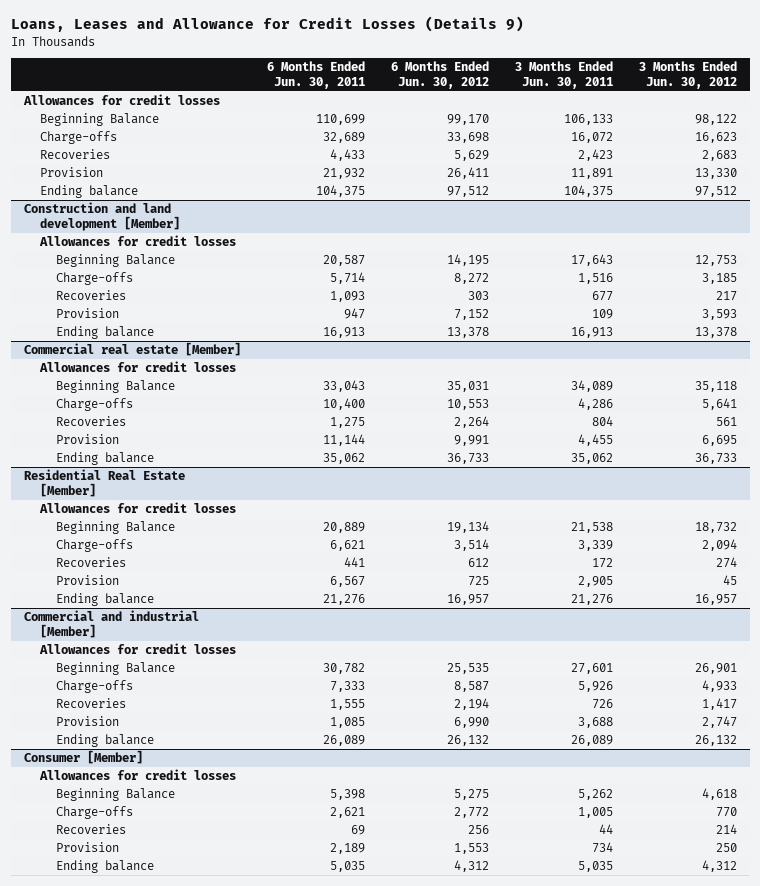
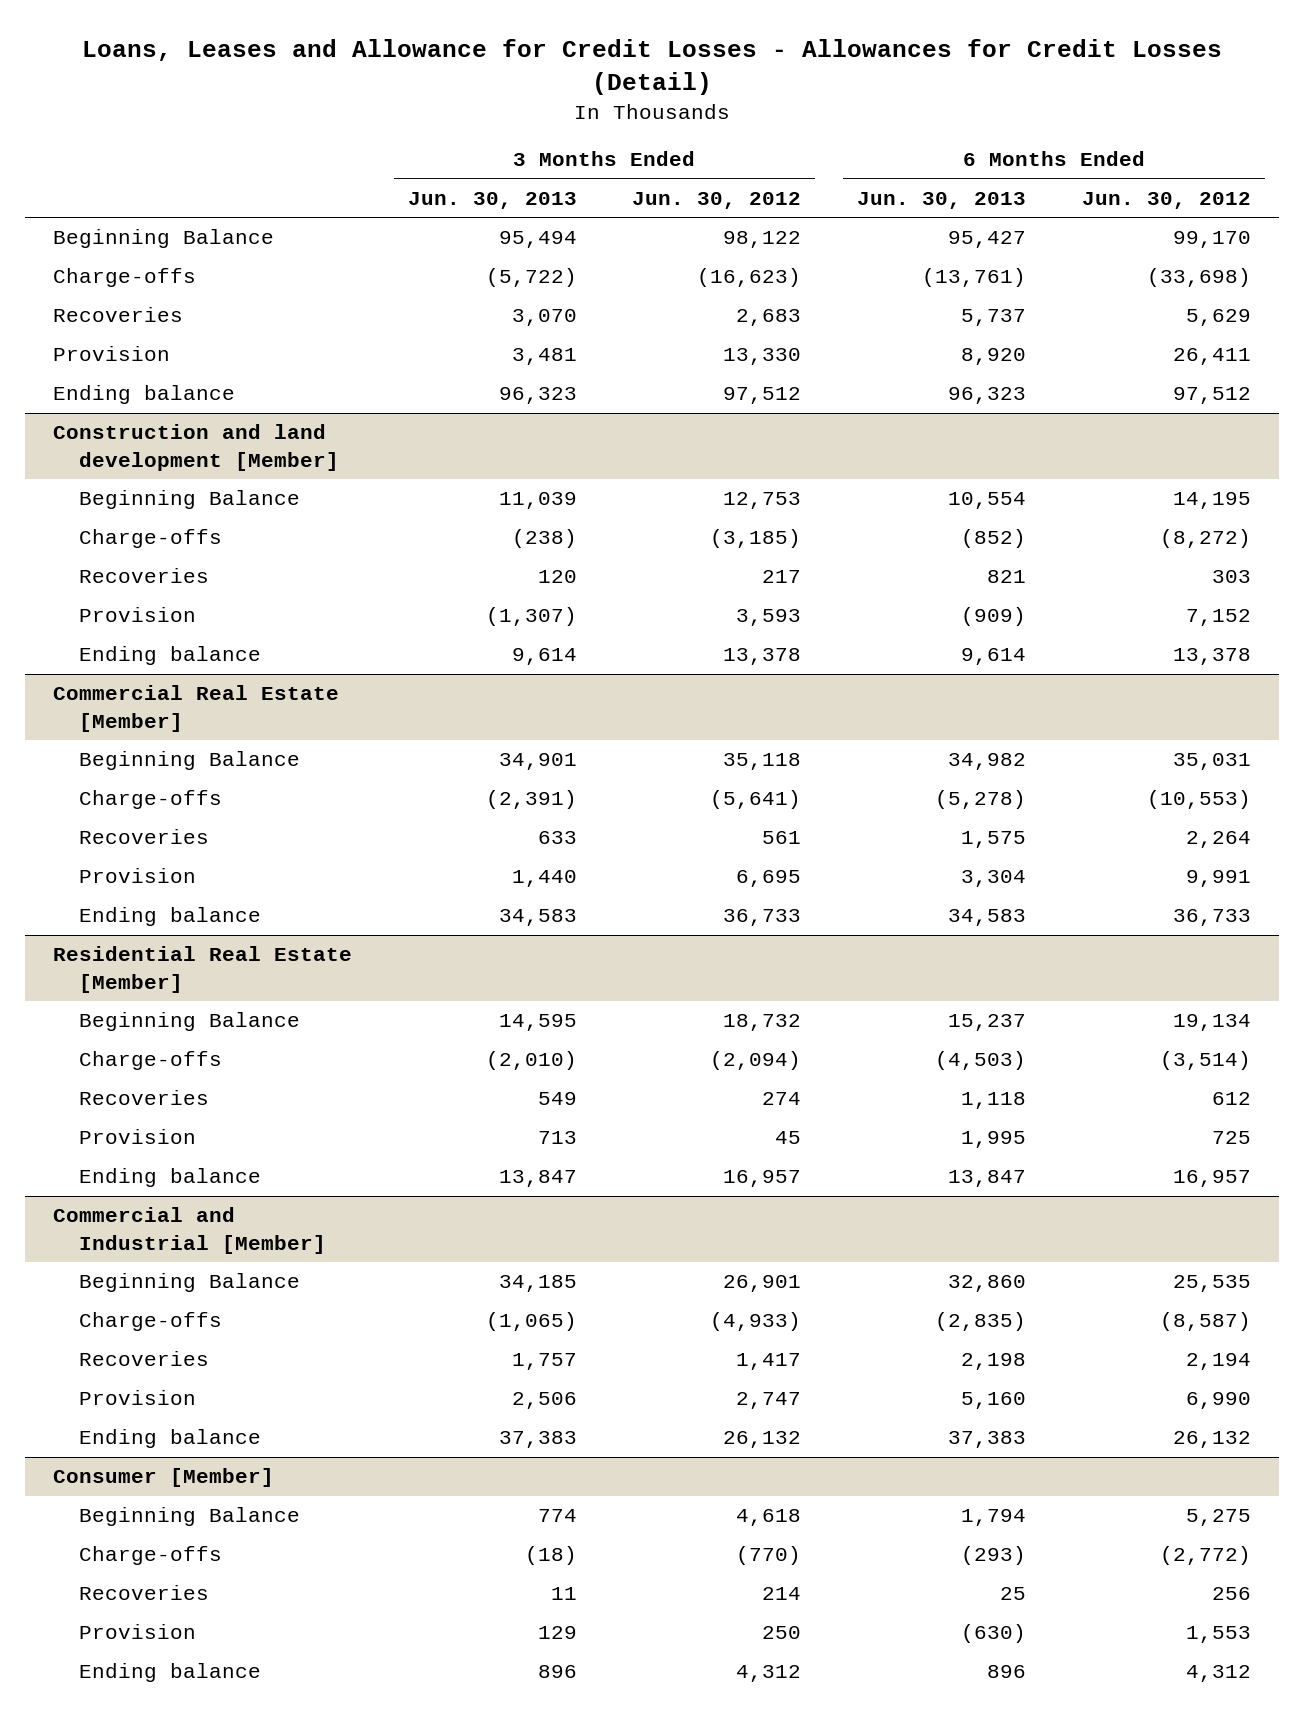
[10,16,524,33] Loans, Leases and Allowance for Credit Losses (Details 9) -> [81,39,1222,96] Loans, Leases and Allowance for Credit Losses - Allowances for Credit Losses (Detail)
[266,61,365,89] 6 Months Ended Jun. 30, 2011 -> none
[514,61,613,89] 3 Months Ended Jun. 30, 2011 -> none
none -> [407,191,577,209] Jun. 30, 2013
none -> [857,191,1027,209] Jun. 30, 2013
[22,94,220,106] Allowances for credit losses -> none
[446,132,489,144] 33,698 -> [1147,268,1252,288] (33,698)
[694,132,737,144] 16,623 -> [697,268,802,288] (16,623)
[38,235,236,247] Allowances for credit losses -> none
[453,273,489,285] 8,272 -> [1160,529,1252,549] (8,272)
[701,273,737,285] 3,185 -> [710,529,802,549] (3,185)
[38,361,236,373] Allowances for credit losses -> none
[23,342,241,357] Commercial real estate [Member] -> [52,685,339,732] Commercial Real Estate [Member]
[446,399,489,411] 10,553 -> [1147,790,1252,810] (10,553)
[701,398,737,411] 5,641 -> [710,790,802,810] (5,641)
[38,502,236,514] Allowances for credit losses -> none
[453,539,489,552] 3,514 -> [1160,1051,1252,1071] (3,514)
[701,539,737,552] 2,094 -> [710,1051,802,1071] (2,094)
[38,643,236,655] Allowances for credit losses -> none
[23,610,199,639] Commercial and industrial [Member] -> [52,1207,326,1254] Commercial and Industrial [Member]
[453,681,489,693] 8,587 -> [1160,1312,1252,1332] (8,587)
[701,680,737,693] 4,933 -> [710,1312,802,1332] (4,933)
[38,769,236,781] Allowances for credit losses -> none
[453,807,489,819] 2,772 -> [1160,1546,1252,1566] (2,772)
[715,807,737,818] 770 -> [736,1546,802,1566] (770)

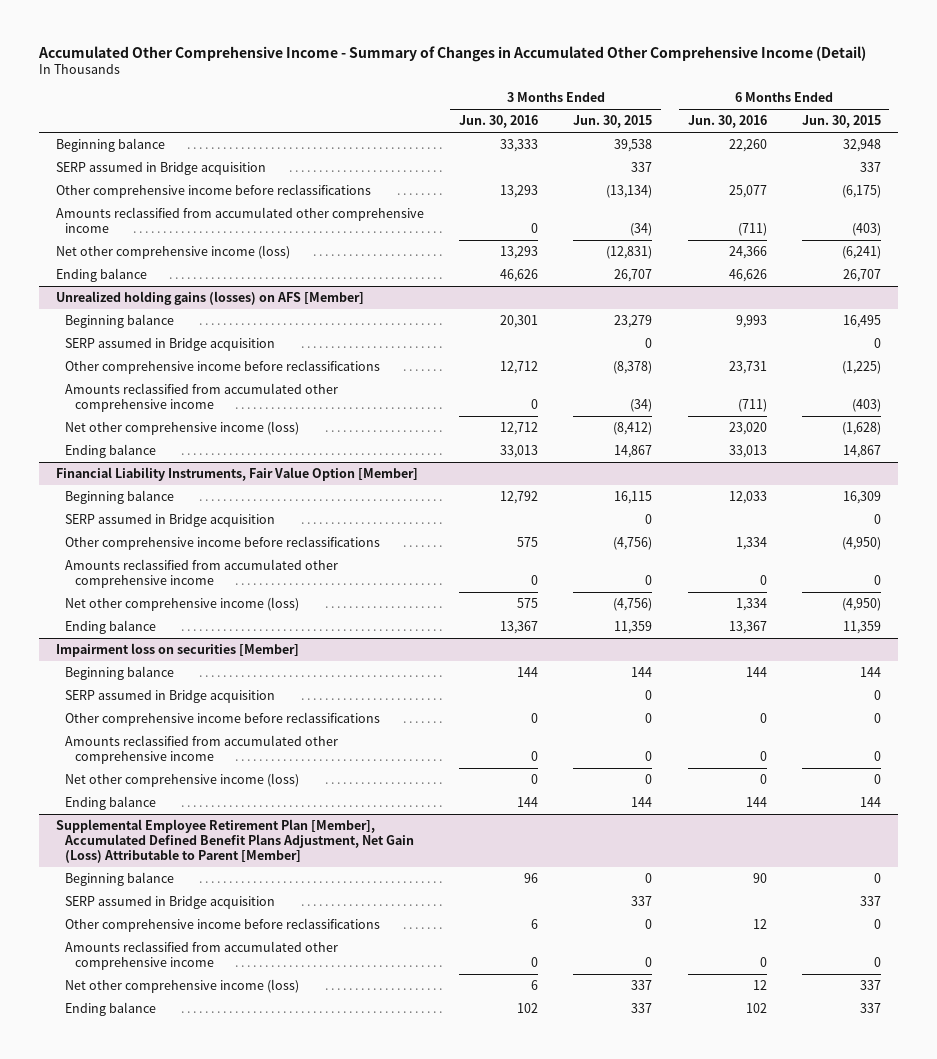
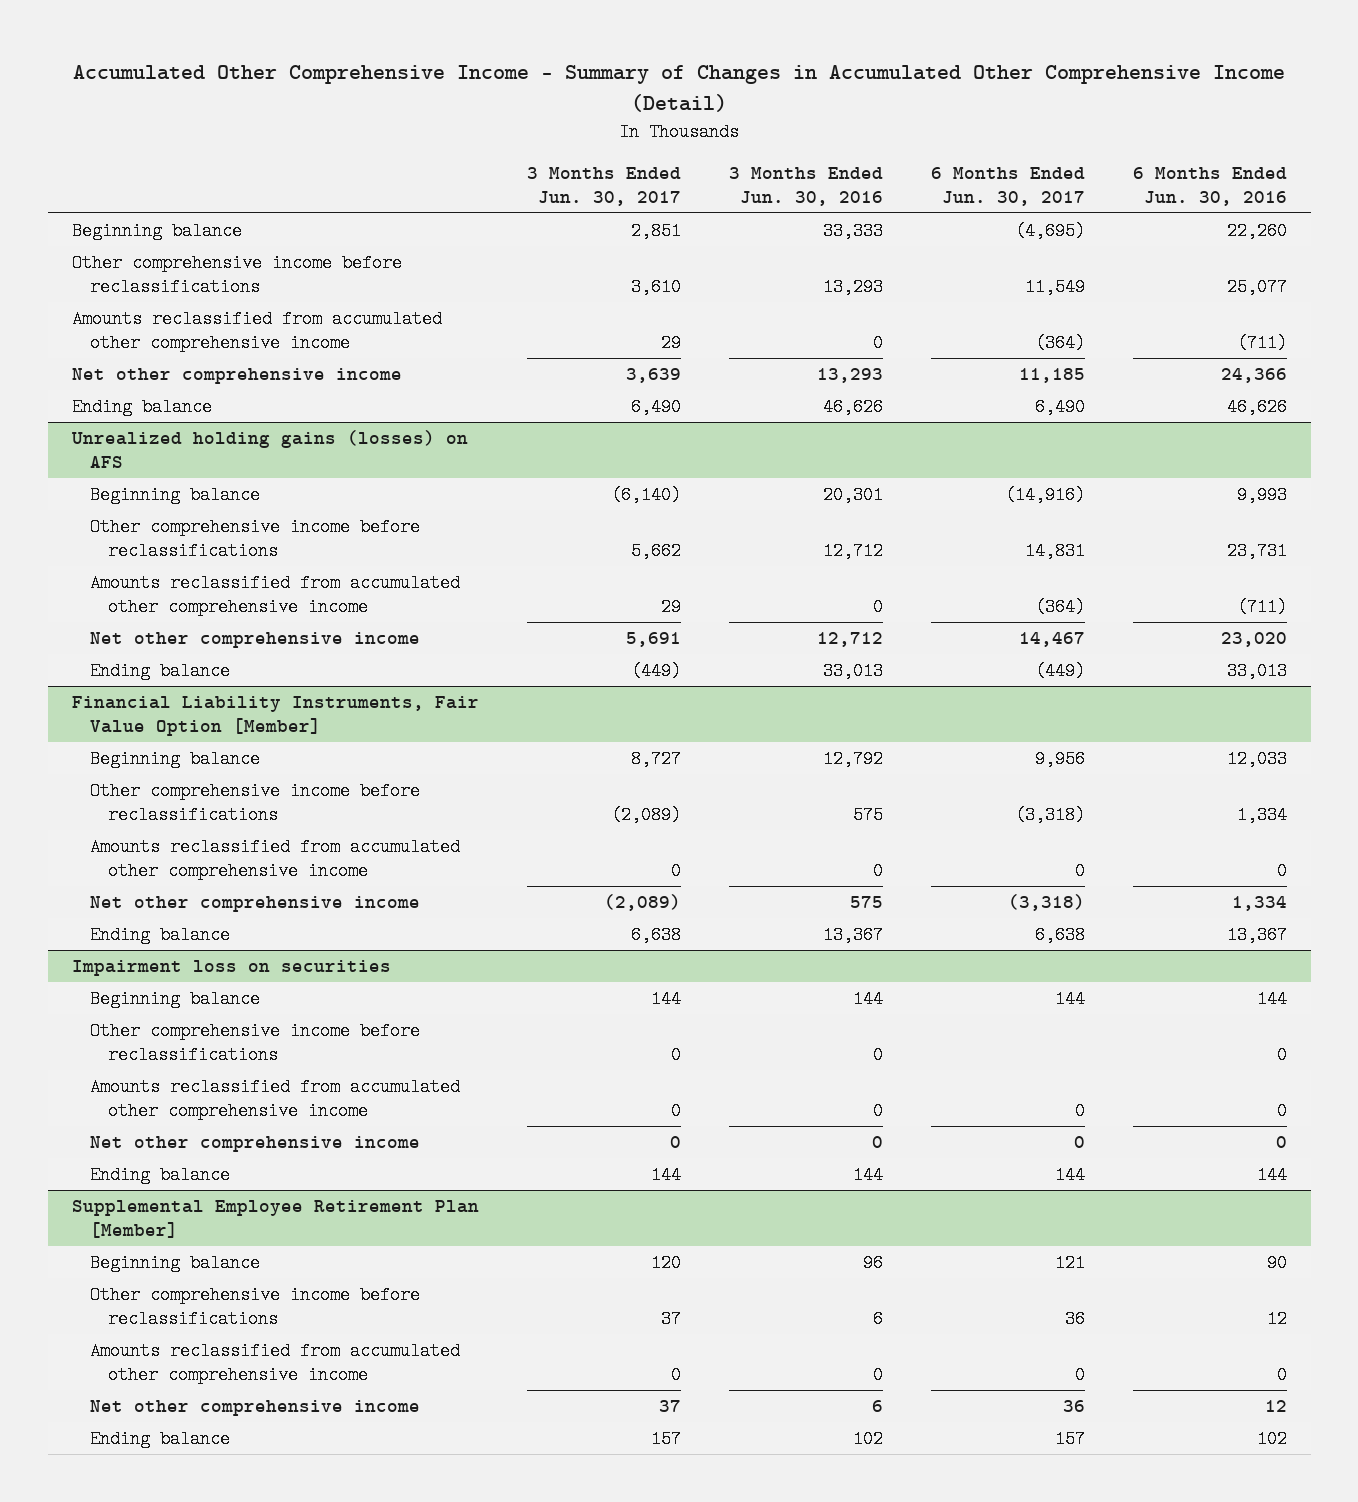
[573,115,653,129] Jun. 30, 2015 -> none
[801,115,881,129] Jun. 30, 2015 -> none
none -> [526,166,681,207] 3 Months Ended Jun. 30, 2017
none -> [930,166,1085,207] 6 Months Ended Jun. 30, 2017
[56,161,267,175] SERP assumed in Bridge acquisition -> none
[56,244,291,259] Net other comprehensive income (loss) -> [71,367,402,384] Net other comprehensive income
[56,290,365,305] Unrealized holding gains (losses) on AFS [Member] -> [70,429,468,469] Unrealized holding gains (losses) on AFS
[65,337,276,351] SERP assumed in Bridge acquisition -> none
[65,420,300,435] Net other comprehensive income (loss) -> [89,631,420,648] Net other comprehensive income
[65,513,276,527] SERP assumed in Bridge acquisition -> none
[65,596,300,611] Net other comprehensive income (loss) -> [89,895,420,912] Net other comprehensive income
[56,642,300,657] Impairment loss on securities [Member] -> [71,959,391,976] Impairment loss on securities
[65,689,276,703] SERP assumed in Bridge acquisition -> none
[65,772,300,787] Net other comprehensive income (loss) -> [89,1135,420,1152] Net other comprehensive income
[56,818,415,863] Supplemental Employee Retirement Plan [Member], Accumulated Defined Benefit Plans Adjustment, Net Gain (Loss) Attributable to Parent [Member] -> none
none -> [71,1199,479,1239] Supplemental Employee Retirement Plan [Member]
[65,895,276,909] SERP assumed in Bridge acquisition -> none
[65,978,300,993] Net other comprehensive income (loss) -> [89,1399,420,1416] Net other comprehensive income

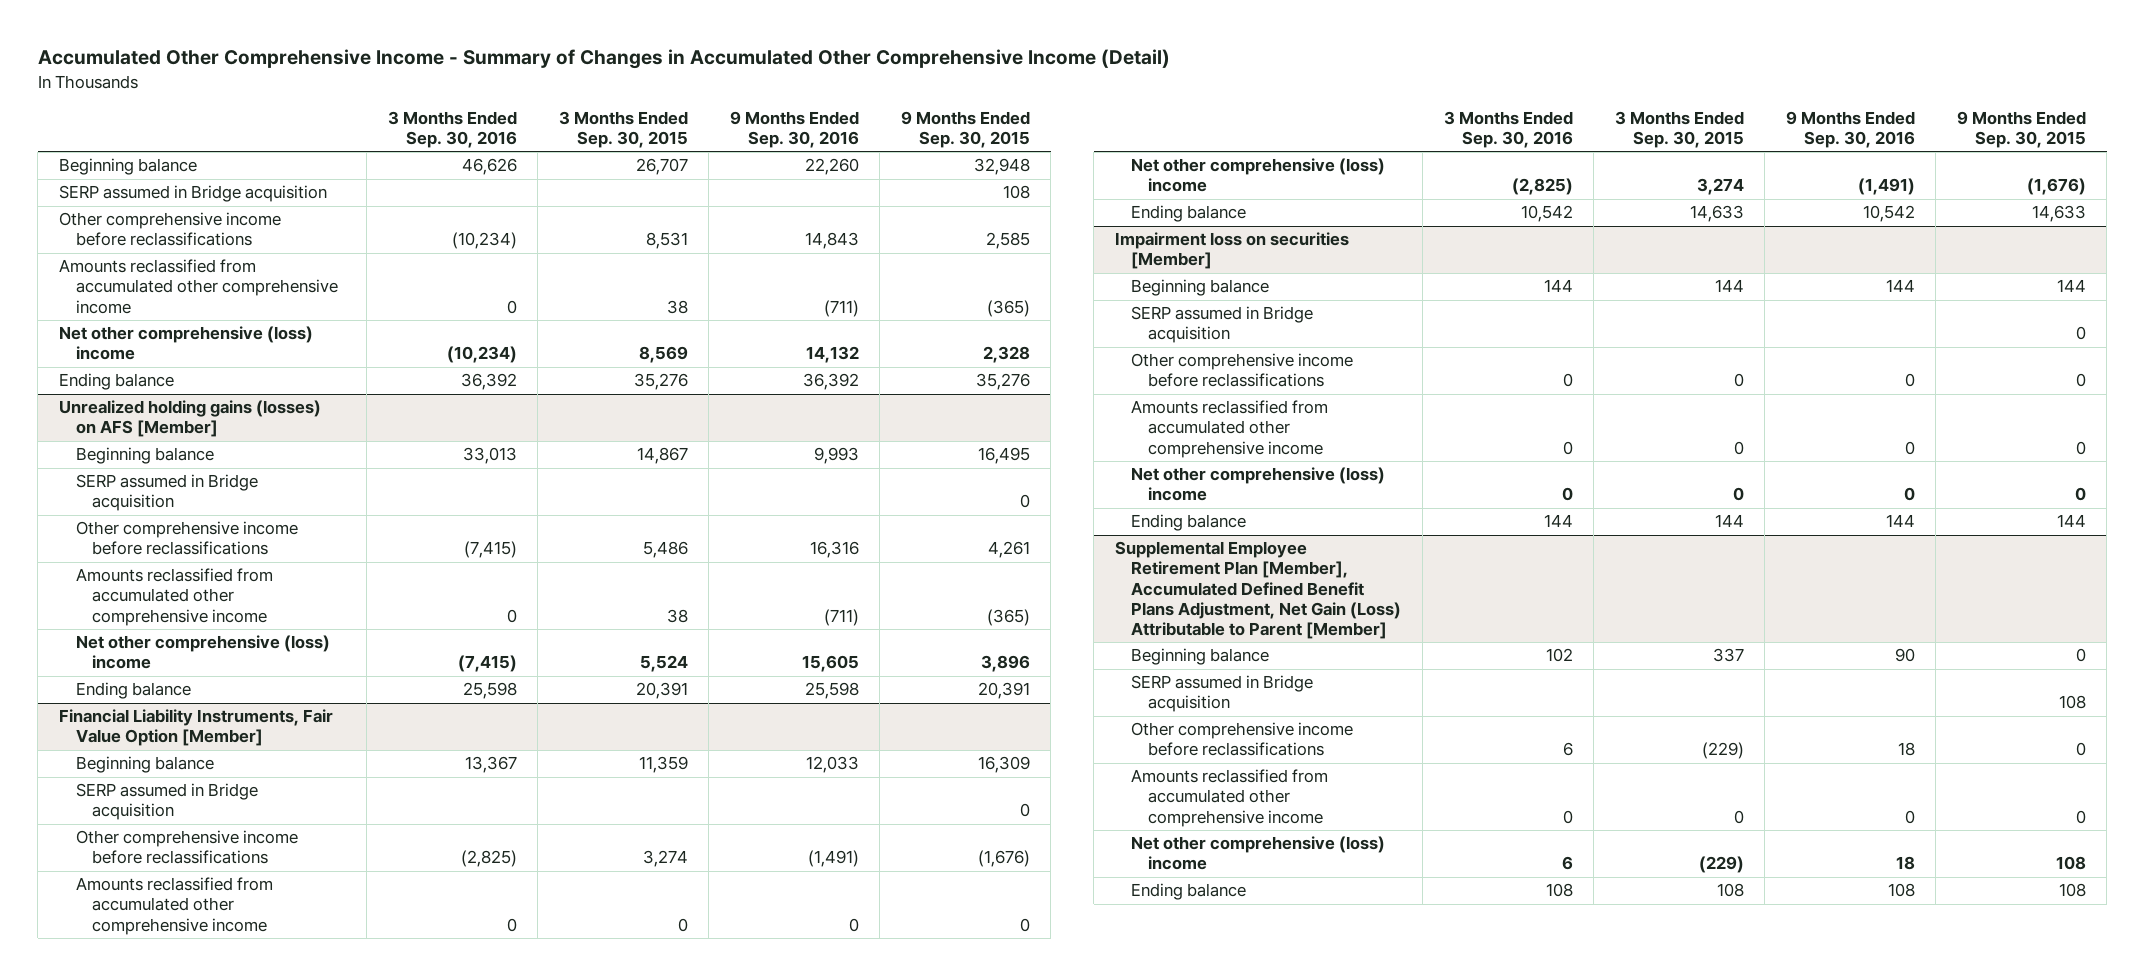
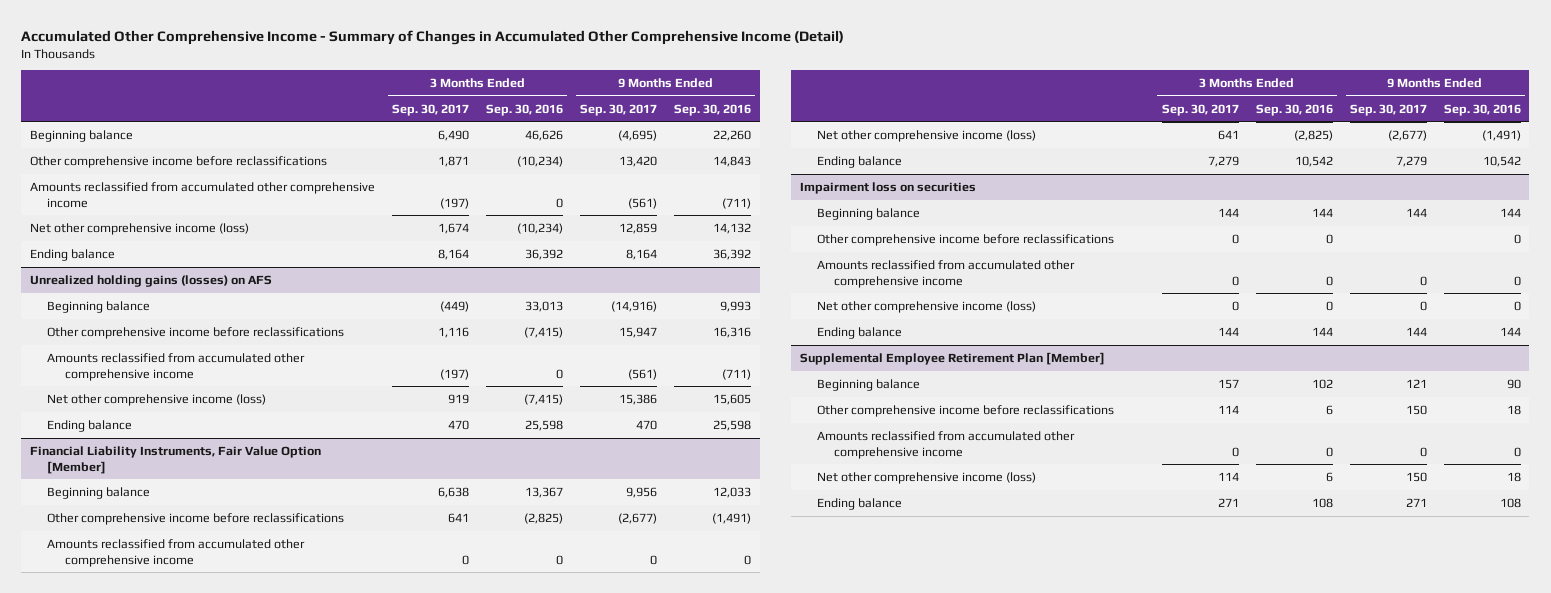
[558,111,688,149] 3 Months Ended Sep. 30, 2015 -> none
[900,111,1030,149] 9 Months Ended Sep. 30, 2015 -> none
none -> [391,103,469,116] Sep. 30, 2017
none -> [580,103,658,116] Sep. 30, 2017
[58,185,327,203] SERP assumed in Bridge acquisition -> none
[58,326,313,361] Net other comprehensive (loss) income -> [29,222,249,235] Net other comprehensive income (loss)
[58,400,321,438] Unrealized holding gains (losses) on AFS [Member] -> [29,274,272,287] Unrealized holding gains (losses) on AFS
[75,474,258,512] SERP assumed in Bridge acquisition -> none
[75,635,330,670] Net other comprehensive (loss) income -> [47,393,267,406] Net other comprehensive income (loss)
[75,783,258,821] SERP assumed in Bridge acquisition -> none
[1131,158,1386,193] Net other comprehensive (loss) income -> [816,129,1036,142] Net other comprehensive income (loss)
[1114,232,1349,270] Impairment loss on securities [Member] -> [799,181,976,194] Impairment loss on securities
[1131,306,1314,344] SERP assumed in Bridge acquisition -> none
[1131,467,1386,502] Net other comprehensive (loss) income -> [816,300,1036,313] Net other comprehensive income (loss)
[1114,541,1402,639] Supplemental Employee Retirement Plan [Member], Accumulated Defined Benefit Plans Adjustment, Net Gain (Loss) Attributable to Parent [Member] -> none
none -> [799,351,1105,365] Supplemental Employee Retirement Plan [Member]
[1131,675,1314,713] SERP assumed in Bridge acquisition -> none
[1131,836,1386,871] Net other comprehensive (loss) income -> [816,471,1036,484] Net other comprehensive income (loss)

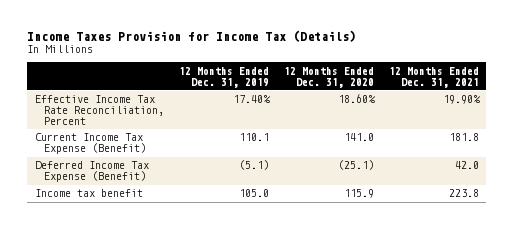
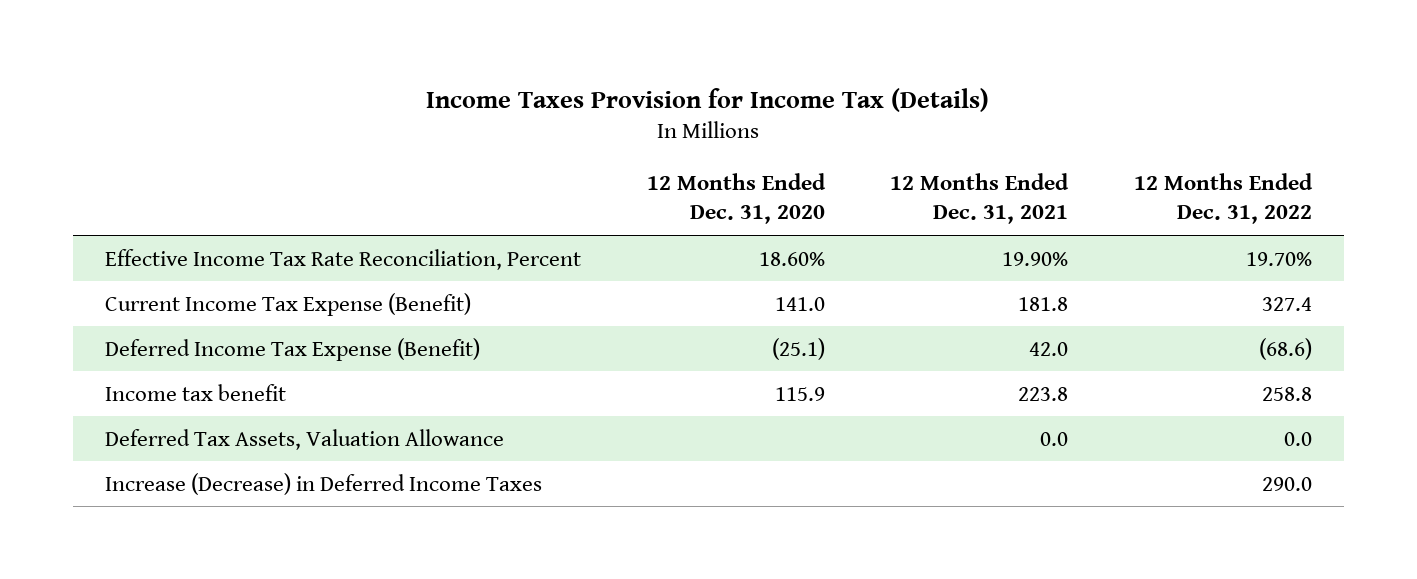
[178,66,269,88] 12 Months Ended Dec. 31, 2019 -> none
none -> [1133,173,1313,225] 12 Months Ended Dec. 31, 2022
none -> [105,428,505,450] Deferred Tax Assets, Valuation Allowance
none -> [105,472,543,495] Increase (Decrease) in Deferred Income Taxes

